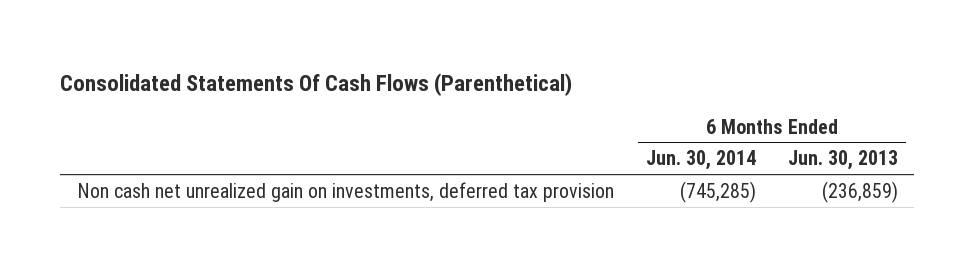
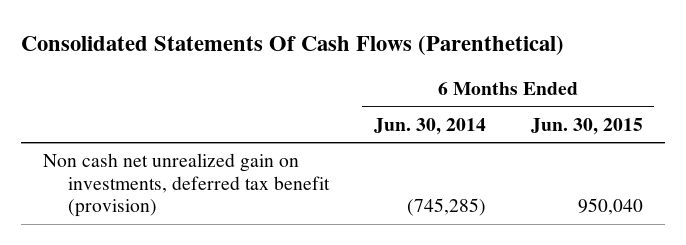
[787,150,898,171] Jun. 30, 2013 -> none
none -> [530,117,643,135] Jun. 30, 2015
[76,181,614,202] Non cash net unrealized gain on investments, deferred tax provision -> [43,153,330,218] Non cash net unrealized gain on investments, deferred tax benefit (provision)

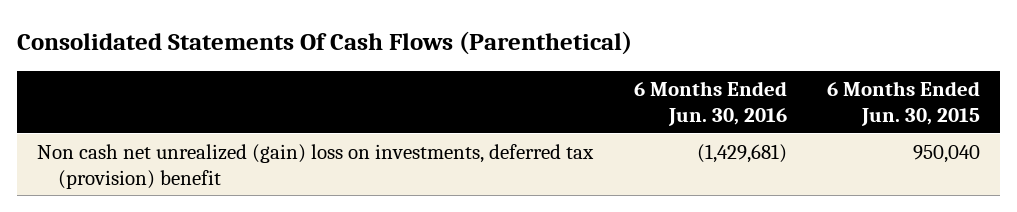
[373,117,486,135] Jun. 30, 2014 -> none
none -> [633,81,787,127] 6 Months Ended Jun. 30, 2016
[43,153,330,218] Non cash net unrealized gain on investments, deferred tax benefit (provision) -> [37,144,595,189] Non cash net unrealized (gain) loss on investments, deferred tax (provision) benefit

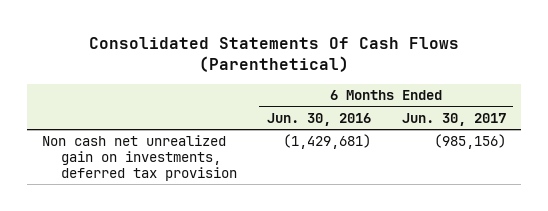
[826,81,980,127] 6 Months Ended Jun. 30, 2015 -> none
none -> [401,112,506,126] Jun. 30, 2017
[37,144,595,189] Non cash net unrealized (gain) loss on investments, deferred tax (provision) benefit -> [42,135,237,182] Non cash net unrealized gain on investments, deferred tax provision

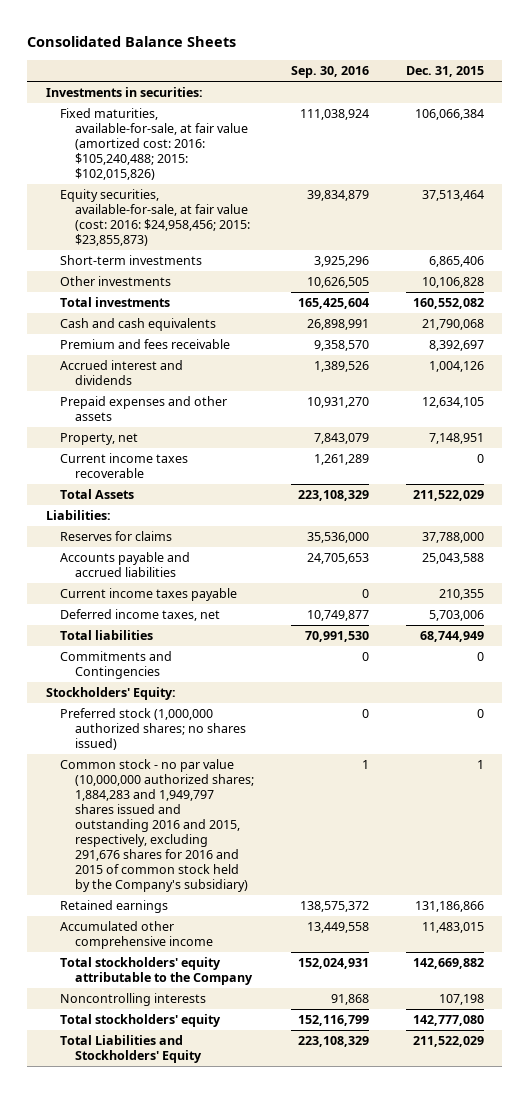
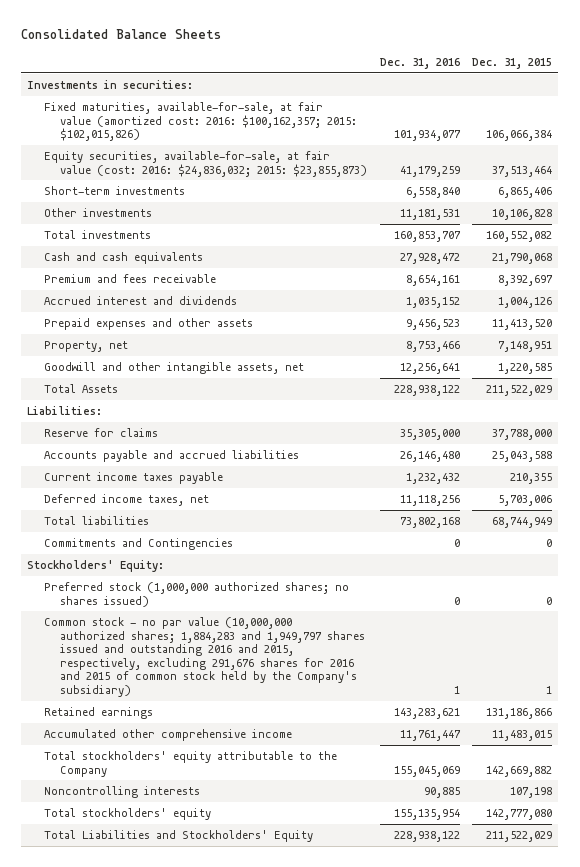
[290,66,369,79] Sep. 30, 2016 -> none
none -> [379,57,460,69] Dec. 31, 2016
[60,108,248,181] Fixed maturities, available-for-sale, at fair value (amortized cost: 2016: $105,240,488; 2015: $102,015,826) -> [43,101,358,142] Fixed maturities, available-for-sale, at fair value (amortized cost: 2016: $100,162,357; 2015: $102,015,826)
[60,189,250,247] Equity securities, available-for-sale, at fair value (cost: 2016: $24,958,456; 2015: $23,855,873) -> [43,150,368,177] Equity securities, available-for-sale, at fair value (cost: 2016: $24,836,032; 2015: $23,855,873)
[421,397,484,409] 12,634,105 -> [492,318,553,330] 11,413,520
[60,453,189,479] Current income taxes recoverable -> none
none -> [43,361,304,374] Goodwill and other intangible assets, net
[60,531,173,542] Reserves for claims -> [43,427,158,437] Reserve for claims

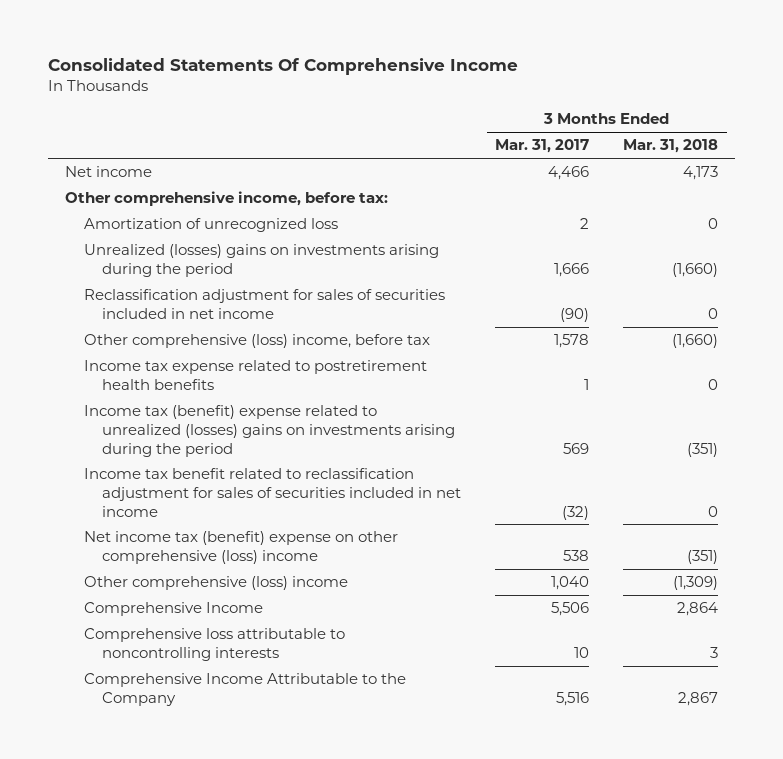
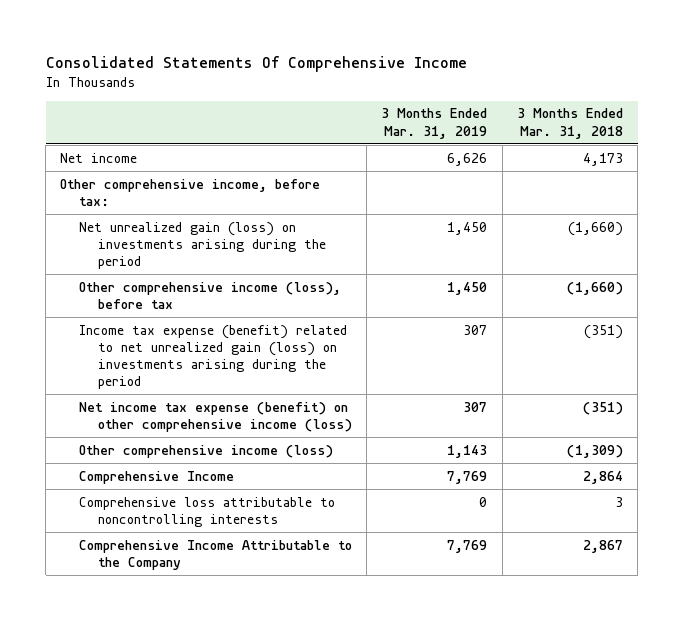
[495,139,590,154] Mar. 31, 2017 -> none
none -> [381,108,488,139] 3 Months Ended Mar. 31, 2019
[83,218,338,233] Amortization of unrecognized loss -> none
[83,289,445,319] Reclassification adjustment for sales of securities included in net income -> none
[83,360,427,390] Income tax expense related to postretirement health benefits -> none
[83,468,462,517] Income tax benefit related to reclassification adjustment for sales of securities included in net income -> none
[83,244,439,277] Unrealized (losses) gains on investments arising during the period -> [78,221,326,270] Net unrealized gain (loss) on investments arising during the period
[83,334,430,349] Other comprehensive (loss) income, before tax -> [78,281,341,309] Other comprehensive income (loss), before tax
[83,405,456,457] Income tax (benefit) expense related to unrealized (losses) gains on investments arising during the period -> [78,324,347,390] Income tax expense (benefit) related to net unrealized gain (loss) on investments arising during the period
[83,531,398,564] Net income tax (benefit) expense on other comprehensive (loss) income -> [78,401,352,432] Net income tax expense (benefit) on other comprehensive income (loss)
[83,576,348,591] Other comprehensive (loss) income -> [78,444,333,458] Other comprehensive income (loss)

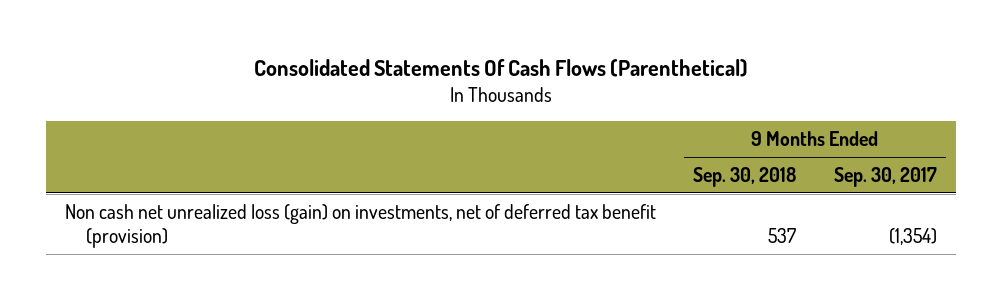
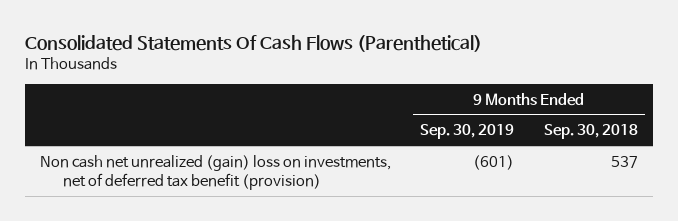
[834,166,938,187] Sep. 30, 2017 -> none
none -> [420,124,515,140] Sep. 30, 2019
[64,203,656,248] Non cash net unrealized loss (gain) on investments, net of deferred tax benefit (provision) -> [39,154,391,190] Non cash net unrealized (gain) loss on investments, net of deferred tax benefit (provision)

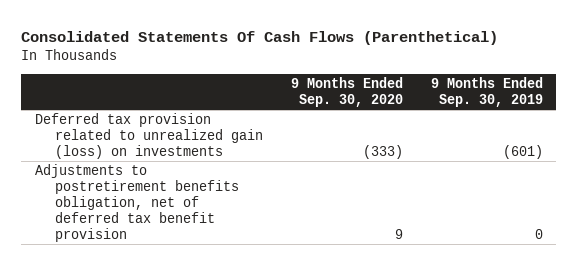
[543,124,638,140] Sep. 30, 2018 -> none
none -> [290,76,403,108] 9 Months Ended Sep. 30, 2020
[39,154,391,190] Non cash net unrealized (gain) loss on investments, net of deferred tax benefit (provision) -> [35,113,264,160] Deferred tax provision related to unrealized gain (loss) on investments
none -> [35,164,240,243] Adjustments to postretirement benefits obligation, net of deferred tax benefit provision

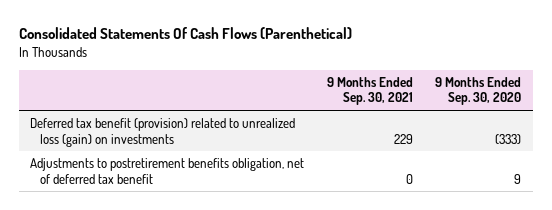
[430,76,543,108] 9 Months Ended Sep. 30, 2019 -> none
none -> [326,77,413,106] 9 Months Ended Sep. 30, 2021
[35,113,264,160] Deferred tax provision related to unrealized gain (loss) on investments -> [30,118,296,147] Deferred tax benefit (provision) related to unrealized loss (gain) on investments
[35,164,240,243] Adjustments to postretirement benefits obligation, net of deferred tax benefit provision -> [30,158,305,184] Adjustments to postretirement benefits obligation, net of deferred tax benefit

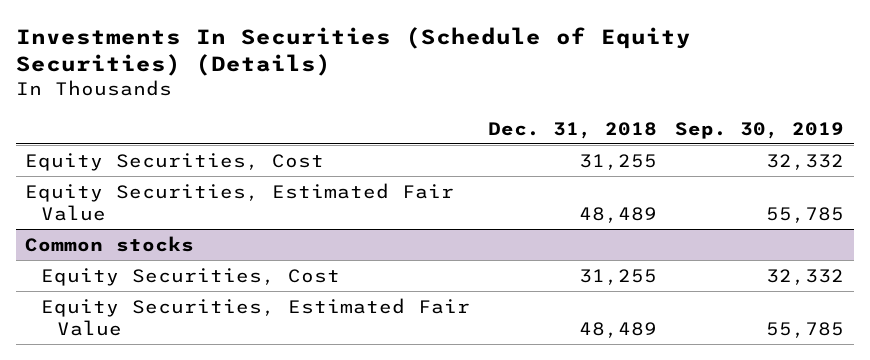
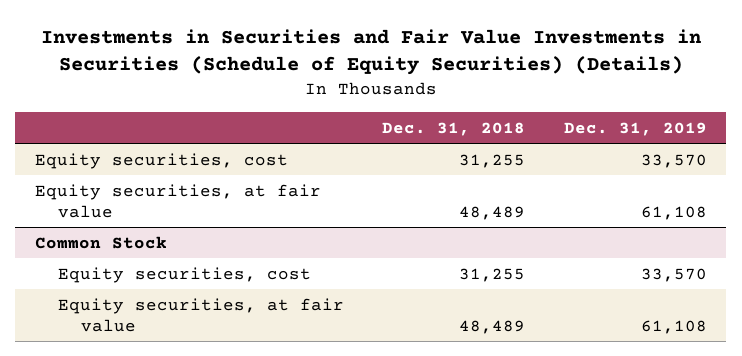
[16,26,692,77] Investments In Securities (Schedule of Equity Securities) (Details) -> [40,28,701,76] Investments in Securities and Fair Value Investments in Securities (Schedule of Equity Securities) (Details)
[675,121,845,139] Sep. 30, 2019 -> none
none -> [563,121,707,136] Dec. 31, 2019
[25,152,325,171] Equity Securities, Cost -> [34,152,288,169] Equity securities, cost
[25,182,455,221] Equity Securities, Estimated Fair Value -> [34,183,321,218] Equity securities, at fair value
[25,235,195,252] Common stocks -> [34,235,167,249] Common Stock
[41,267,341,286] Equity Securities, Cost -> [57,266,311,283] Equity securities, cost
[41,297,471,336] Equity Securities, Estimated Fair Value -> [57,297,344,332] Equity securities, at fair value

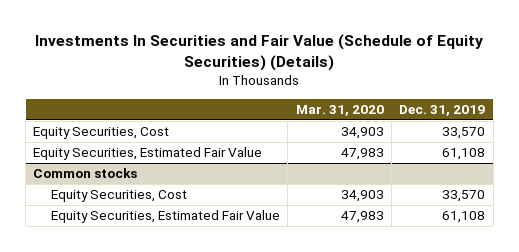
[40,28,701,76] Investments in Securities and Fair Value Investments in Securities (Schedule of Equity Securities) (Details) -> [35,34,484,72] Investments In Securities and Fair Value (Schedule of Equity Securities) (Details)
[382,121,526,136] Dec. 31, 2018 -> none
none -> [295,105,384,117] Mar. 31, 2020
[34,152,288,169] Equity securities, cost -> [33,127,170,140] Equity Securities, Cost
[34,183,321,218] Equity securities, at fair value -> [33,147,263,161] Equity Securities, Estimated Fair Value
[34,235,167,249] Common Stock -> [33,168,138,179] Common stocks
[57,266,311,283] Equity securities, cost -> [50,190,187,203] Equity Securities, Cost
[57,297,344,332] Equity securities, at fair value -> [50,210,280,224] Equity Securities, Estimated Fair Value

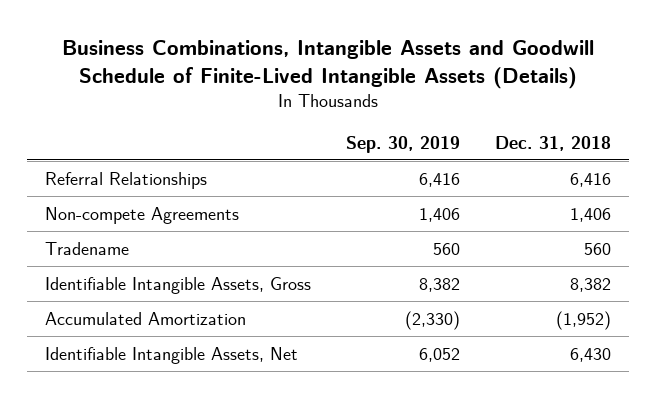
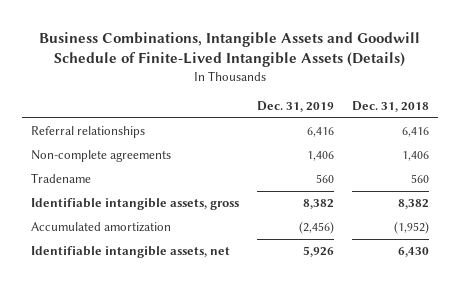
[346,135,461,153] Sep. 30, 2019 -> none
none -> [257,101,335,113] Dec. 31, 2019
[44,171,207,189] Referral Relationships -> [31,126,146,139] Referral relationships
[44,206,239,224] Non-compete Agreements -> [31,150,172,163] Non-complete agreements
[44,276,311,294] Identifiable Intangible Assets, Gross -> [31,198,240,211] Identifiable intangible assets, gross
[44,311,246,325] Accumulated Amortization -> [31,222,172,233] Accumulated amortization
[44,346,298,364] Identifiable Intangible Assets, Net -> [31,246,231,259] Identifiable intangible assets, net

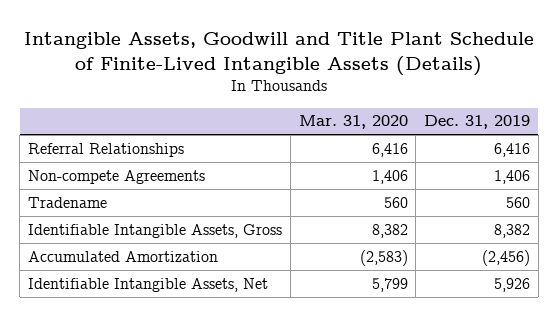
[39,31,421,68] Business Combinations, Intangible Assets and Goodwill Schedule of Finite-Lived Intangible Assets (Details) -> [24,31,535,76] Intangible Assets, Goodwill and Title Plant Schedule of Finite-Lived Intangible Assets (Details)
[352,101,430,113] Dec. 31, 2018 -> none
none -> [298,115,408,130] Mar. 31, 2020
[31,126,146,139] Referral relationships -> [27,142,184,157] Referral Relationships
[31,150,172,163] Non-complete agreements -> [27,169,205,184] Non-compete Agreements
[31,198,240,211] Identifiable intangible assets, gross -> [27,223,282,238] Identifiable Intangible Assets, Gross
[31,222,172,233] Accumulated amortization -> [27,250,218,262] Accumulated Amortization
[31,246,231,259] Identifiable intangible assets, net -> [27,277,268,292] Identifiable Intangible Assets, Net

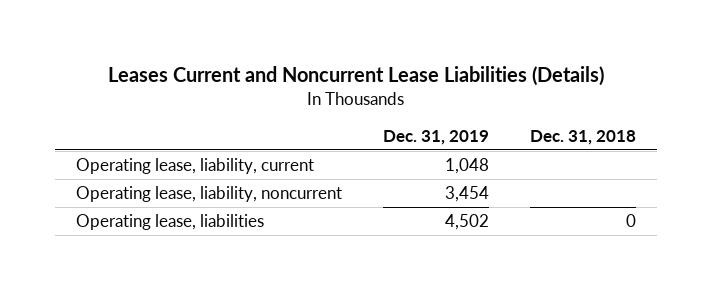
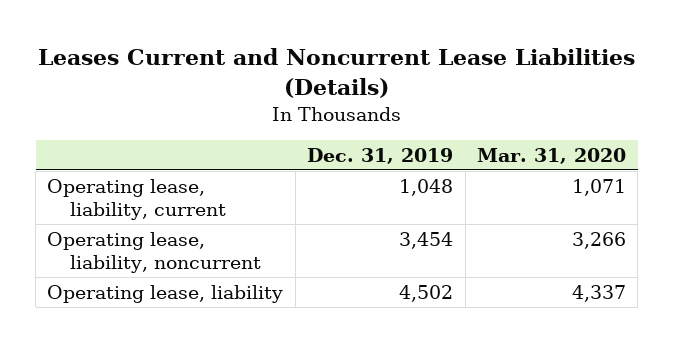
[529,129,636,145] Dec. 31, 2018 -> none
none -> [476,147,626,164] Mar. 31, 2020
[75,214,264,231] Operating lease, liabilities -> [47,285,284,304] Operating lease, liability

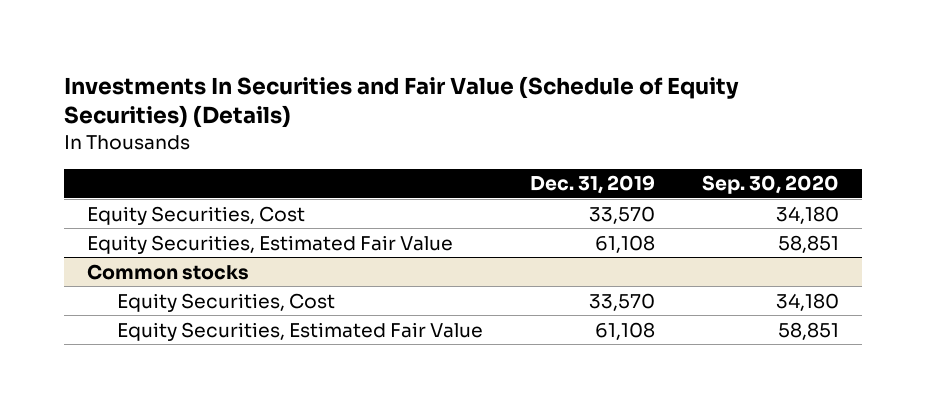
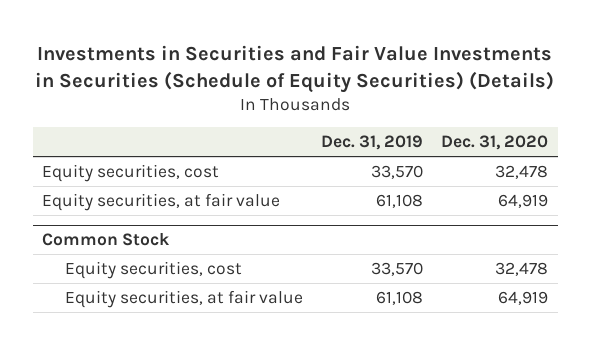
[63,75,739,129] Investments In Securities and Fair Value (Schedule of Equity Securities) (Details) -> [35,44,555,93] Investments in Securities and Fair Value Investments in Securities (Schedule of Equity Securities) (Details)
[701,175,839,195] Sep. 30, 2020 -> none
none -> [441,135,549,151] Dec. 31, 2020
[87,205,306,225] Equity Securities, Cost -> [42,164,220,183] Equity securities, cost
[87,234,454,254] Equity Securities, Estimated Fair Value -> [42,193,281,212] Equity securities, at fair value
[87,263,250,280] Common stocks -> [42,233,171,247] Common Stock
[116,292,335,312] Equity Securities, Cost -> [64,261,242,280] Equity securities, cost
[116,321,483,341] Equity Securities, Estimated Fair Value -> [64,290,303,309] Equity securities, at fair value

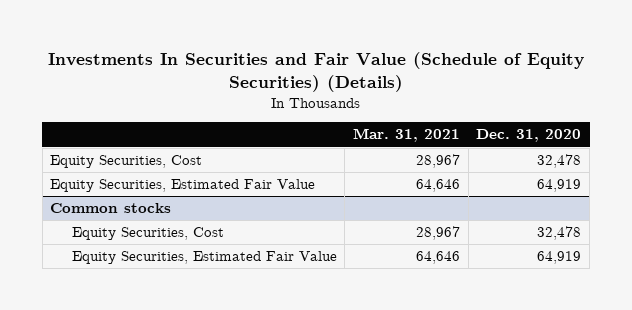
[35,44,555,93] Investments in Securities and Fair Value Investments in Securities (Schedule of Equity Securities) (Details) -> [47,51,584,92] Investments In Securities and Fair Value (Schedule of Equity Securities) (Details)
[321,135,424,151] Dec. 31, 2019 -> none
none -> [353,128,461,143] Mar. 31, 2021
[42,164,220,183] Equity securities, cost -> [50,155,203,169] Equity Securities, Cost
[42,193,281,212] Equity securities, at fair value -> [50,179,316,193] Equity Securities, Estimated Fair Value
[42,233,171,247] Common Stock -> [50,203,172,214] Common stocks
[64,261,242,280] Equity securities, cost -> [71,227,224,241] Equity Securities, Cost
[64,290,303,309] Equity securities, at fair value -> [71,251,337,265] Equity Securities, Estimated Fair Value

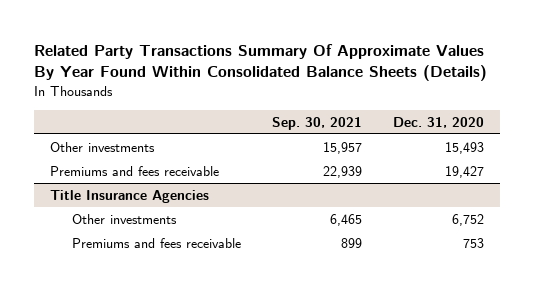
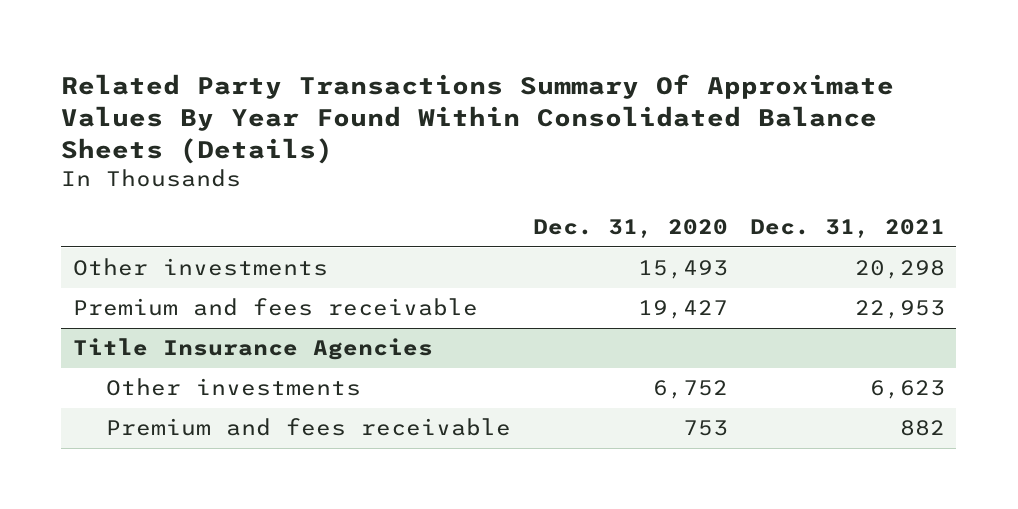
[272,116,363,130] Sep. 30, 2021 -> none
none -> [750,219,946,239] Dec. 31, 2021
[49,165,219,176] Premiums and fees receivable -> [72,298,478,317] Premium and fees receivable
[71,237,241,248] Premiums and fees receivable -> [105,418,511,437] Premium and fees receivable

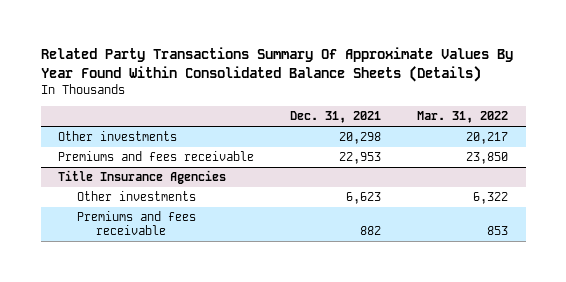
[532,219,728,239] Dec. 31, 2020 -> none
none -> [416,111,508,124] Mar. 31, 2022
[72,298,478,317] Premium and fees receivable -> [58,151,255,162] Premiums and fees receivable
[105,418,511,437] Premium and fees receivable -> [77,211,197,236] Premiums and fees receivable

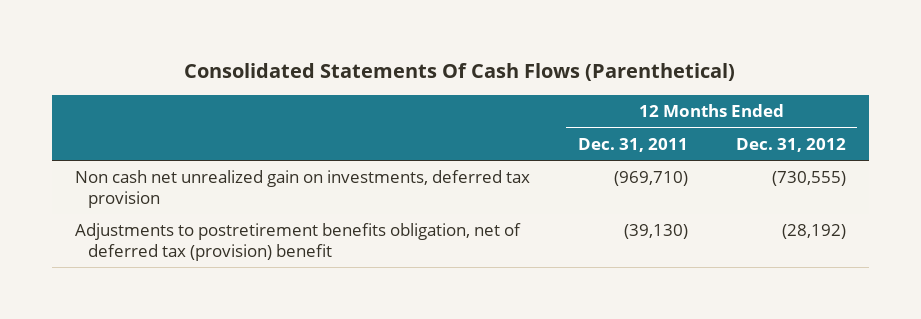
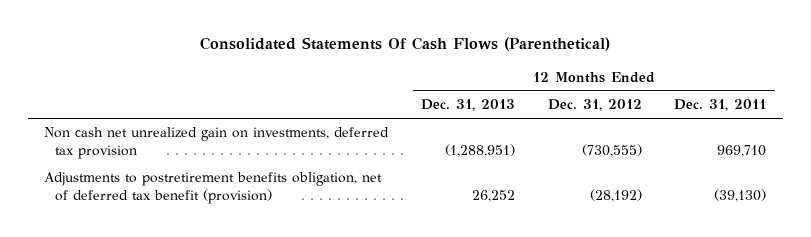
none -> [420,99,515,112] Dec. 31, 2013
[613,171,688,187] (969,710) -> [717,145,767,158] 969,710
[75,223,522,261] Adjustments to postretirement benefits obligation, net of deferred tax (provision) benefit -> [44,172,383,205] Adjustments to postretirement benefits obligation, net of deferred tax benefit (provision)

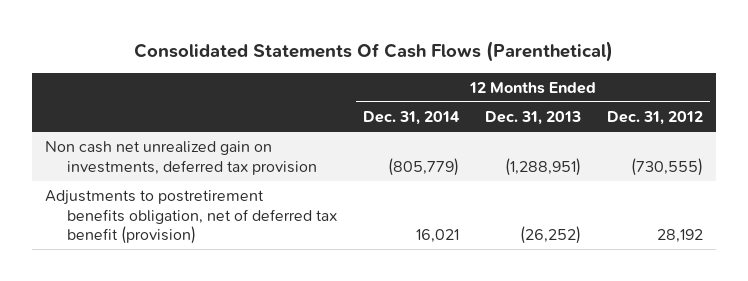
[674,99,767,112] Dec. 31, 2011 -> none
none -> [362,110,460,125] Dec. 31, 2014
[471,190,515,203] 26,252 -> [520,226,582,245] (26,252)
[589,189,642,203] (28,192) -> [657,229,704,244] 28,192

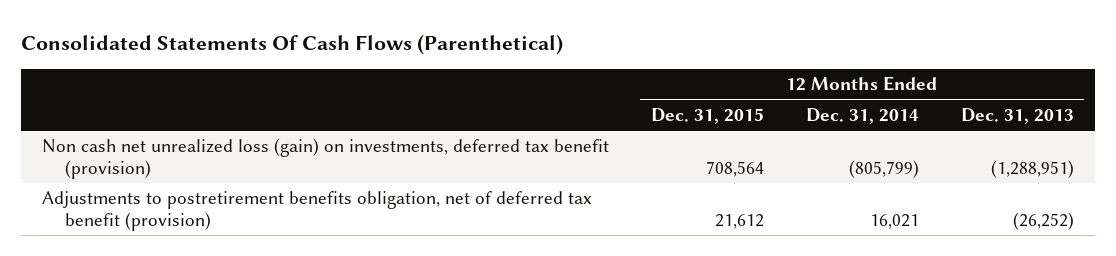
[607,110,704,125] Dec. 31, 2012 -> none
none -> [650,107,764,124] Dec. 31, 2015
[44,141,317,175] Non cash net unrealized gain on investments, deferred tax provision -> [41,138,609,180] Non cash net unrealized loss (gain) on investments, deferred tax benefit (provision)
[387,157,459,176] (805,779) -> [848,160,919,179] (805,799)

